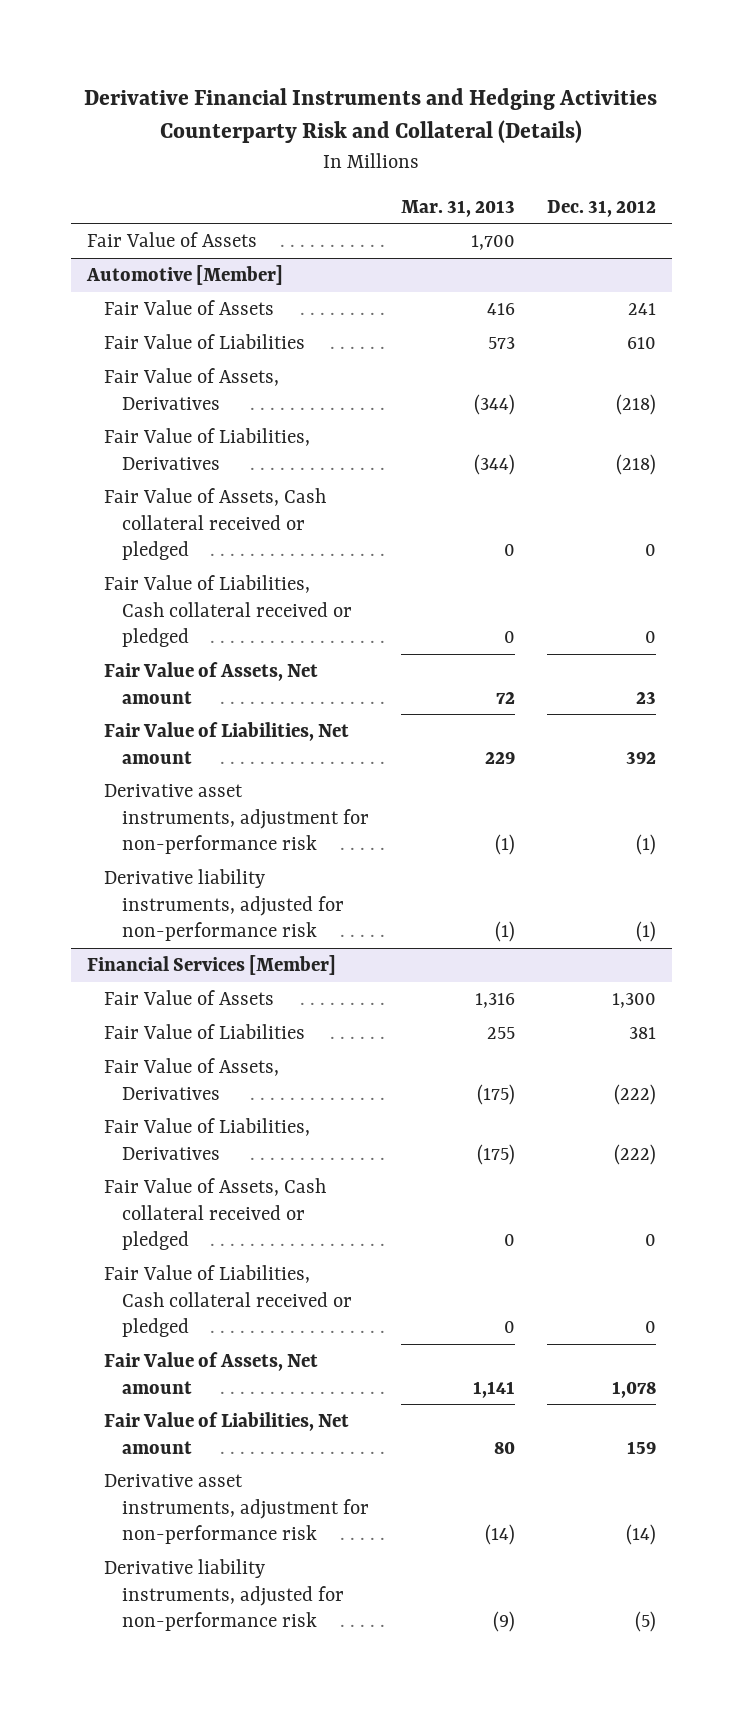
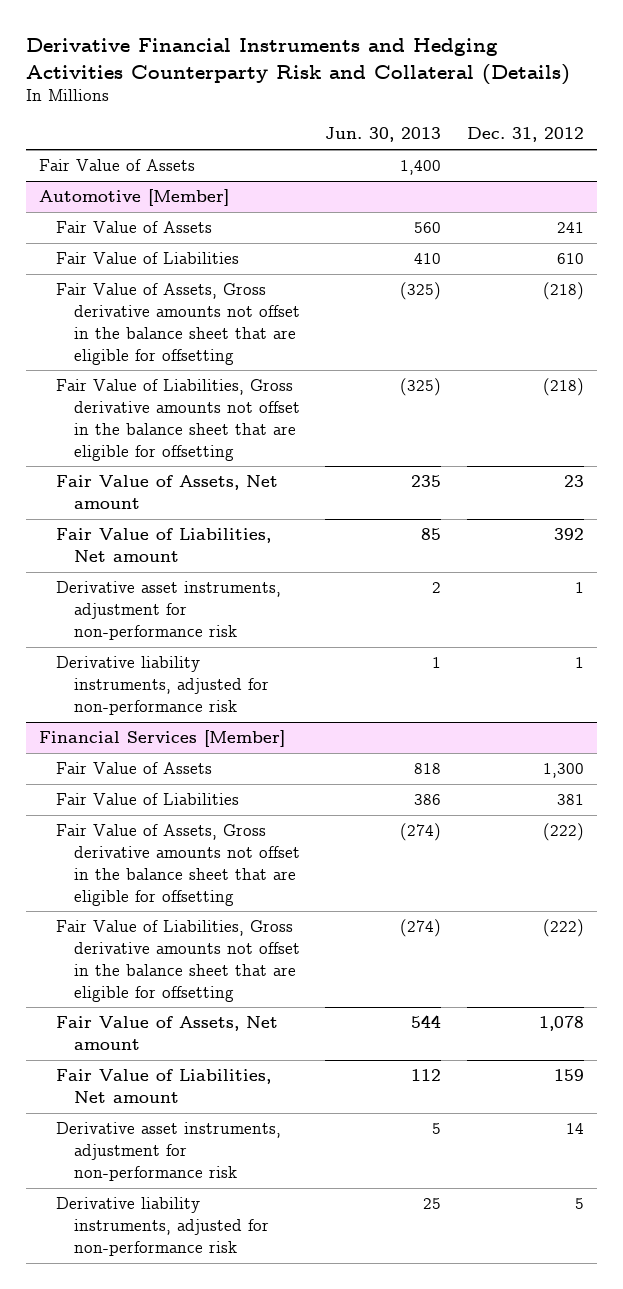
[400,199,515,217] Mar. 31, 2013 -> none
none -> [325,127,442,143] Jun. 30, 2013
[104,488,327,561] Fair Value of Assets, Cash collateral received or pledged -> none
[104,575,352,648] Fair Value of Liabilities, Cash collateral received or pledged -> none
[104,368,280,410] Fair Value of Assets, Derivatives -> [56,283,300,365] Fair Value of Assets, Gross derivative amounts not offset in the balance sheet that are eligible for offsetting
[104,428,311,470] Fair Value of Liabilities, Derivatives -> [56,379,300,461] Fair Value of Liabilities, Gross derivative amounts not offset in the balance sheet that are eligible for offsetting
[635,834,656,856] (1) -> [575,582,585,594] 1
[635,921,656,943] (1) -> [575,657,585,669] 1
[104,1178,327,1251] Fair Value of Assets, Cash collateral received or pledged -> none
[104,1265,352,1338] Fair Value of Liabilities, Cash collateral received or pledged -> none
[104,1058,280,1100] Fair Value of Assets, Derivatives -> [56,824,300,906] Fair Value of Assets, Gross derivative amounts not offset in the balance sheet that are eligible for offsetting
[104,1118,311,1160] Fair Value of Liabilities, Derivatives -> [56,920,300,1002] Fair Value of Liabilities, Gross derivative amounts not offset in the balance sheet that are eligible for offsetting
[625,1524,656,1546] (14) -> [566,1123,585,1135] 14
[634,1611,656,1633] (5) -> [575,1198,585,1210] 5

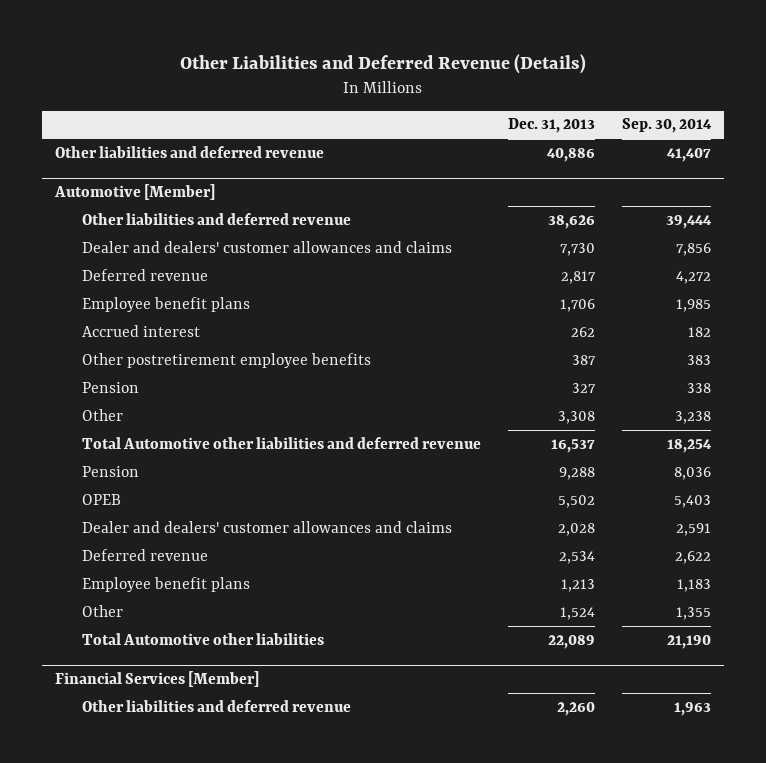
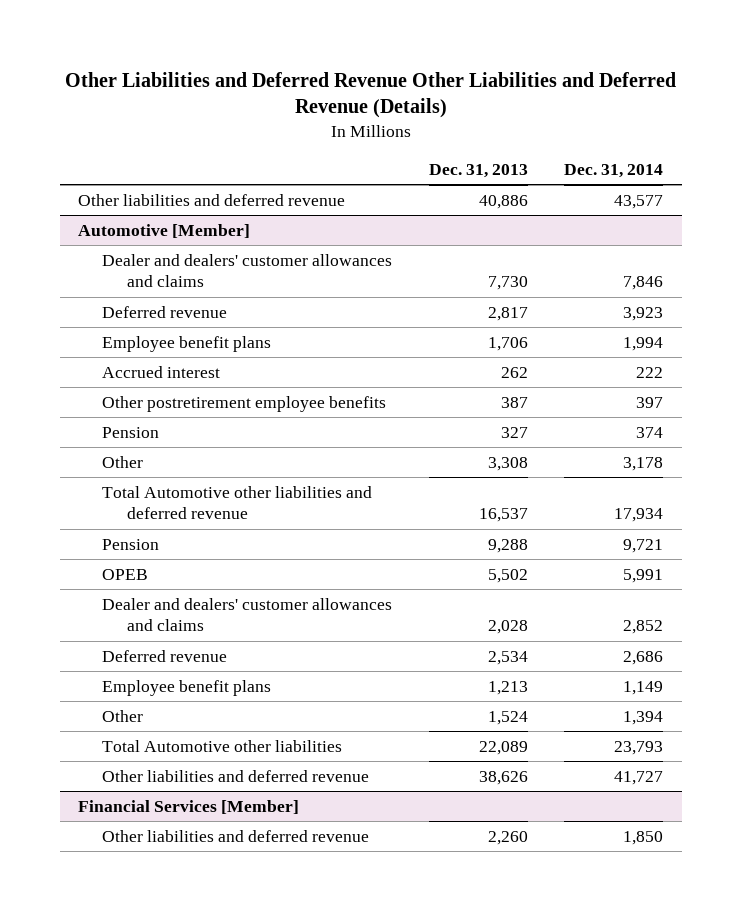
[179,54,586,75] Other Liabilities and Deferred Revenue (Details) -> [64,71,676,119] Other Liabilities and Deferred Revenue Other Liabilities and Deferred Revenue (Details)
[621,118,712,134] Sep. 30, 2014 -> none
none -> [564,163,664,178] Dec. 31, 2014
[82,212,352,225] Other liabilities and deferred revenue -> [102,769,370,782] Other liabilities and deferred revenue

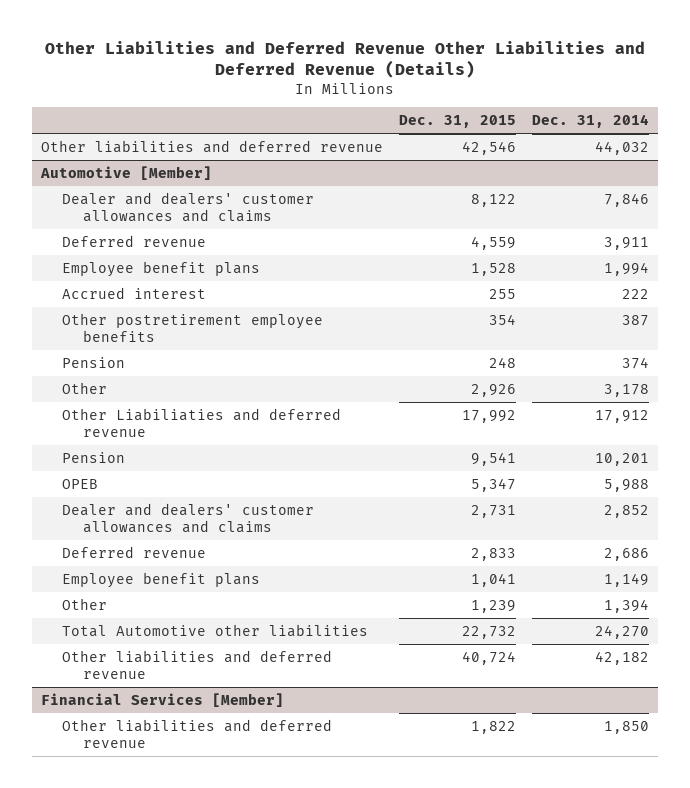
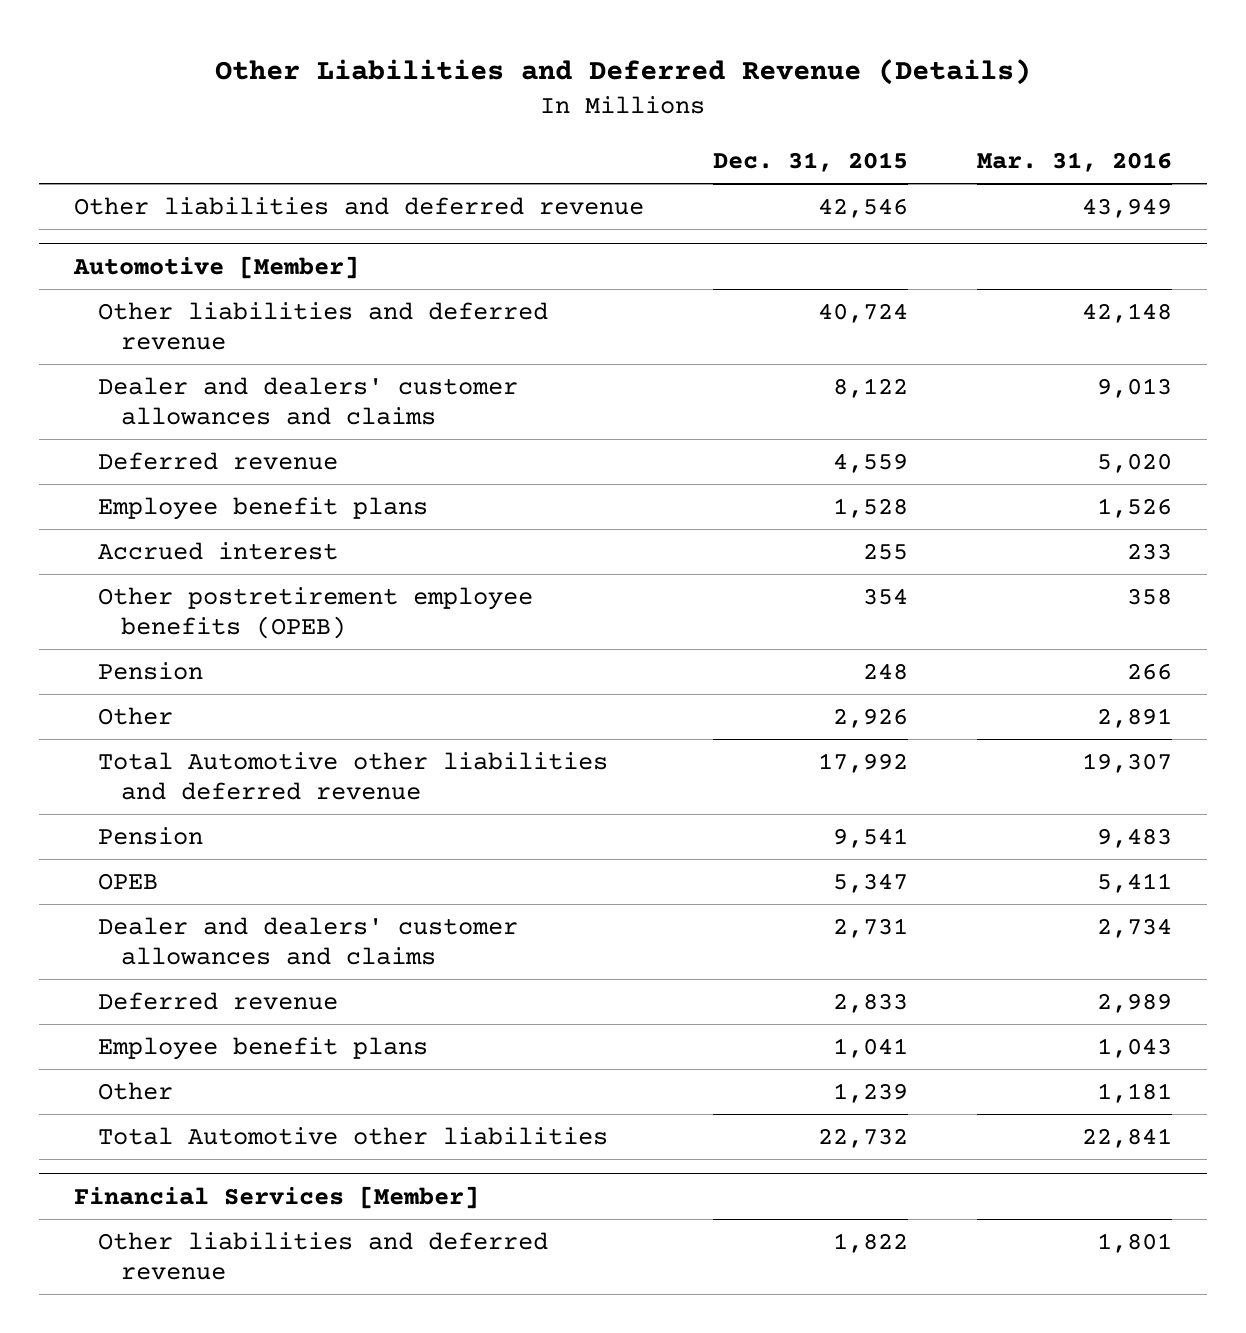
[45,40,646,79] Other Liabilities and Deferred Revenue Other Liabilities and Deferred Revenue (Details) -> [215,58,1032,85] Other Liabilities and Deferred Revenue (Details)
[532,114,650,129] Dec. 31, 2014 -> none
none -> [977,152,1173,173] Mar. 31, 2016
[61,649,332,679] Other liabilities and deferred revenue -> [97,301,548,350] Other liabilities and deferred revenue
[61,312,323,342] Other postretirement employee benefits -> [97,586,533,639] Other postretirement employee benefits (OPEB)
[61,407,341,437] Other Liabiliaties and deferred revenue -> [97,751,608,800] Total Automotive other liabilities and deferred revenue

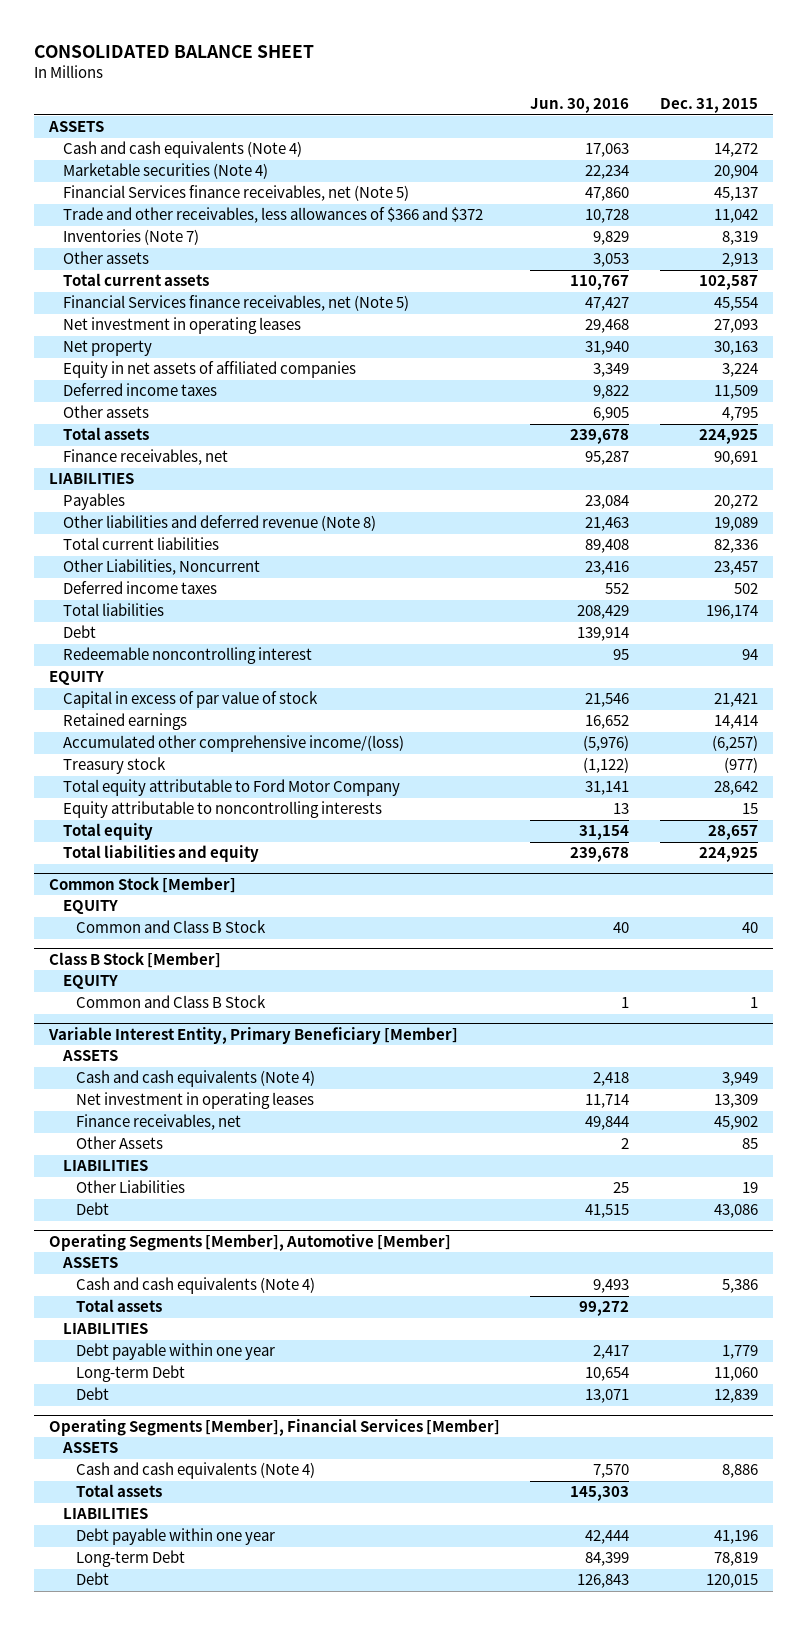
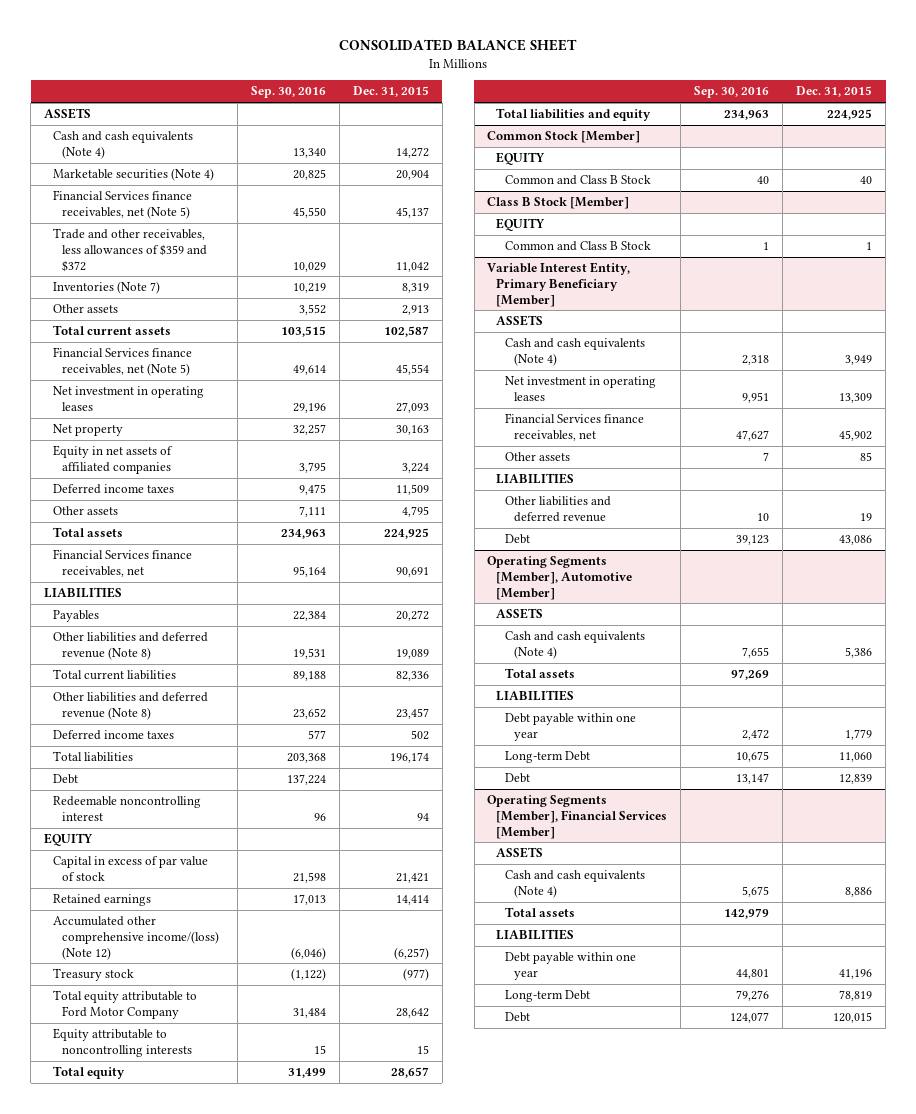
[530,98,630,114] Jun. 30, 2016 -> none
none -> [250,86,326,99] Sep. 30, 2016
[62,207,483,224] Trade and other receivables, less allowances of $366 and $372 -> [52,228,207,272] Trade and other receivables, less allowances of $359 and $372
[62,449,228,466] Finance receivables, net -> [52,549,192,577] Financial Services finance receivables, net
[62,559,260,576] Other Liabilities, Noncurrent -> [52,692,208,720] Other liabilities and deferred revenue (Note 8)
[62,735,404,753] Accumulated other comprehensive income/(loss) -> [52,916,219,960] Accumulated other comprehensive income/(loss) (Note 12)
[76,1114,242,1131] Finance receivables, net -> [505,413,645,441] Financial Services finance receivables, net
[76,1136,164,1150] Other Assets -> [505,452,571,462] Other assets
[76,1180,186,1194] Other Liabilities -> [505,496,612,522] Other liabilities and deferred revenue

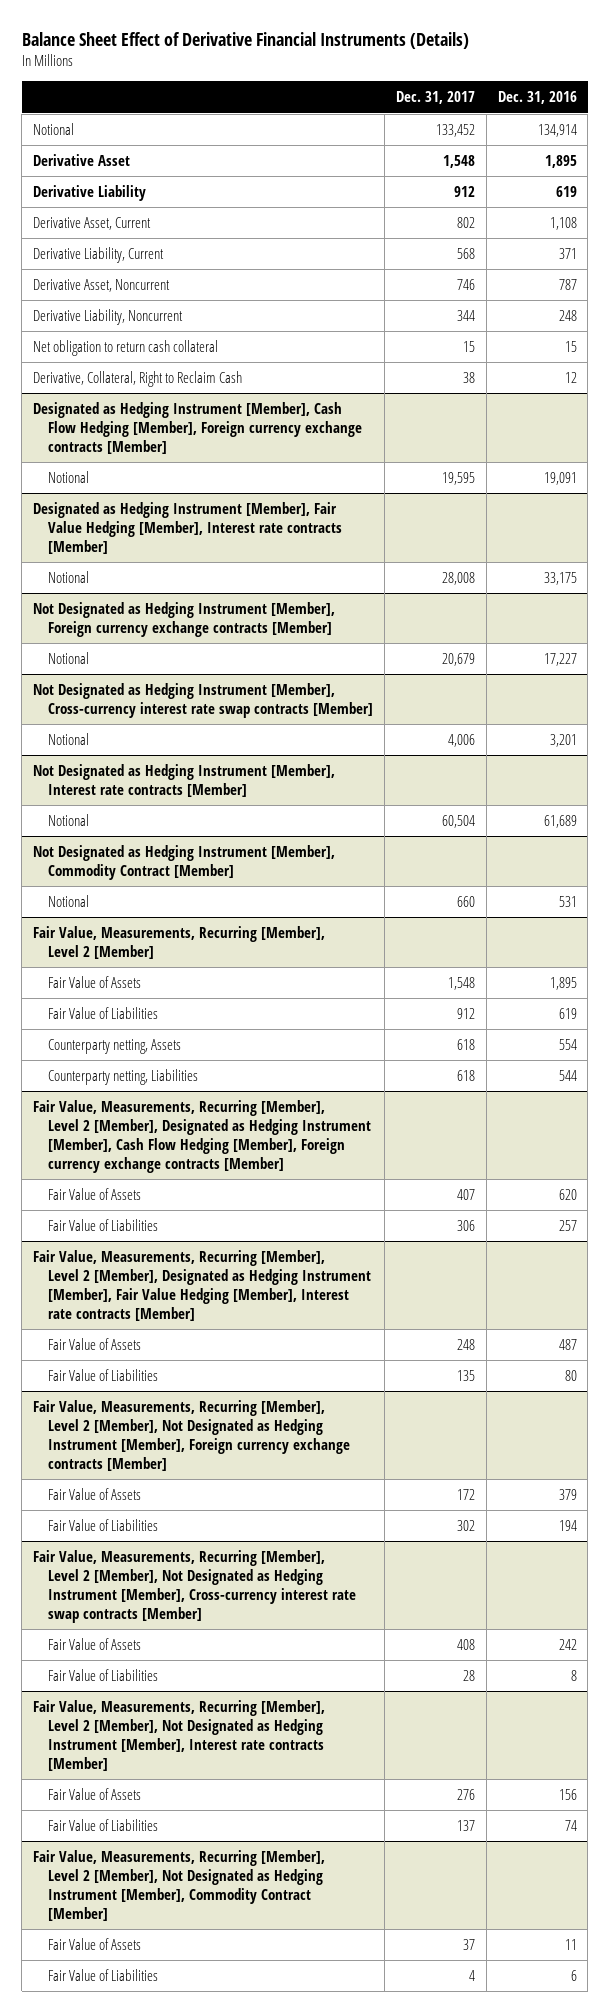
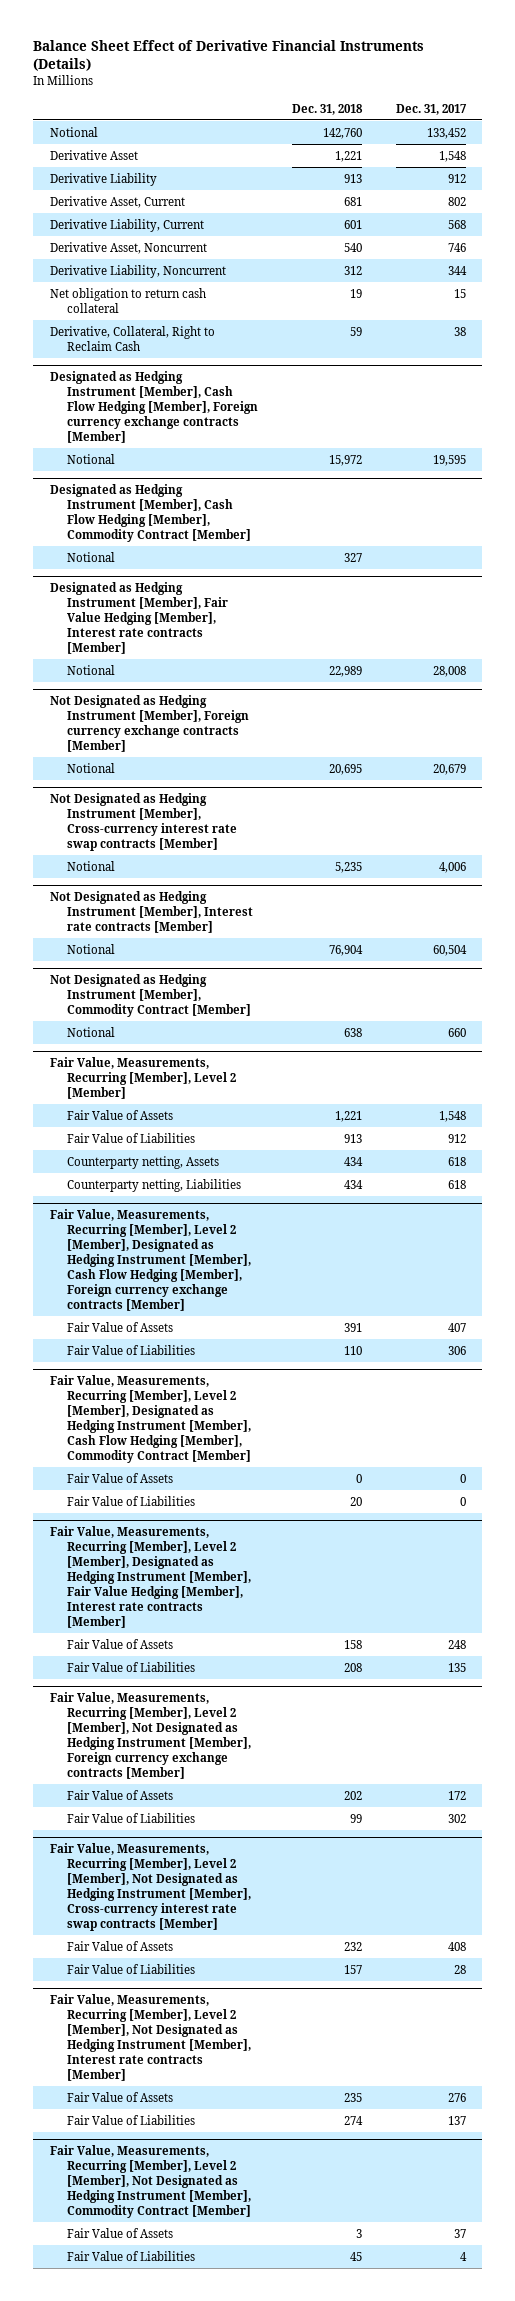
[497,91,577,105] Dec. 31, 2016 -> none
none -> [291,103,363,115] Dec. 31, 2018
none -> [49,484,252,542] Designated as Hedging Instrument [Member], Cash Flow Hedging [Member], Commodity Contract [Member]
none -> [67,551,116,562] Notional
none -> [49,1375,252,1463] Fair Value, Measurements, Recurring [Member], Level 2 [Member], Designated as Hedging Instrument [Member], Cash Flow Hedging [Member], Commodity Contract [Member]
none -> [67,1472,174,1483] Fair Value of Assets
none -> [67,1495,196,1506] Fair Value of Liabilities

